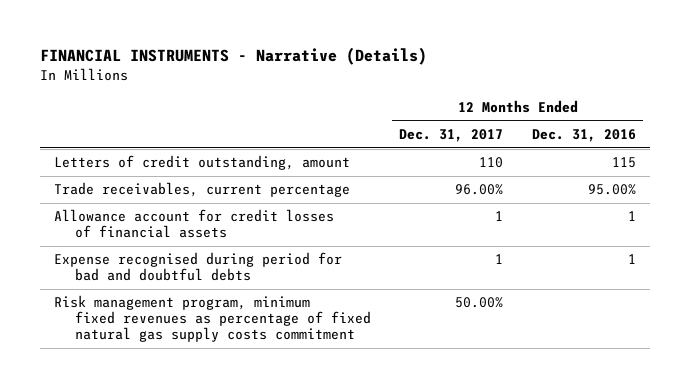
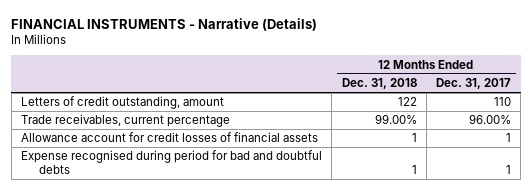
[531,129,636,143] Dec. 31, 2016 -> none
none -> [341,78,417,90] Dec. 31, 2018
[54,295,372,343] Risk management program, minimum fixed revenues as percentage of fixed natural gas supply costs commitment -> none

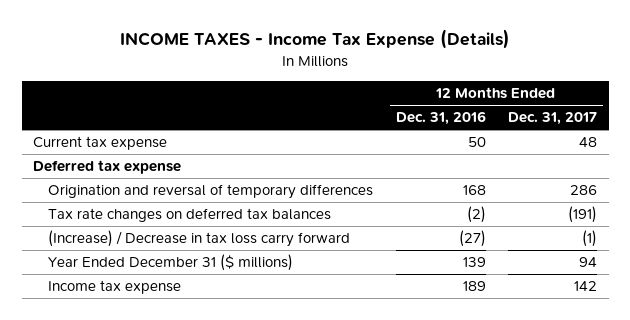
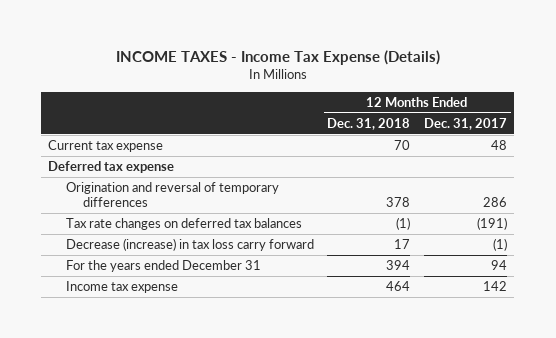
[395,111,486,126] Dec. 31, 2016 -> none
none -> [327,117,411,130] Dec. 31, 2018
[47,230,350,248] (Increase) / Decrease in tax loss carry forward -> [65,238,314,252] Decrease (increase) in tax loss carry forward
[47,254,293,272] Year Ended December 31 ($ millions) -> [65,260,261,273] For the years ended December 31

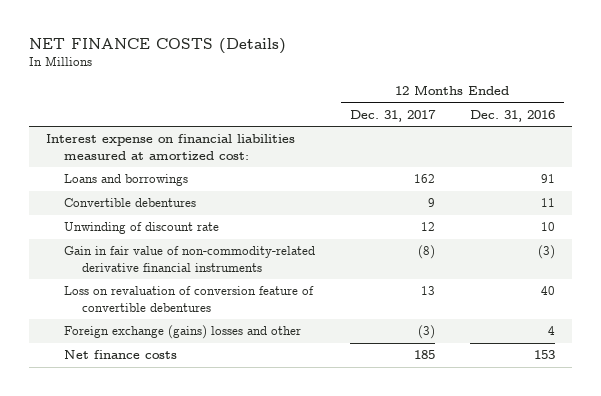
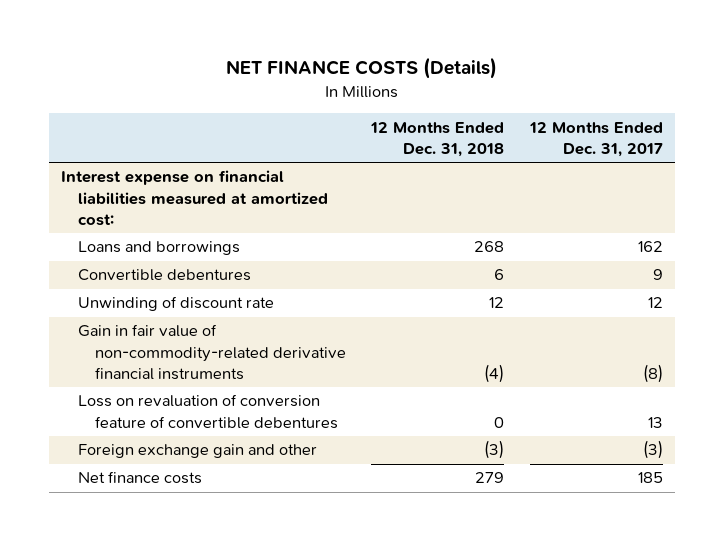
[469,110,555,123] Dec. 31, 2016 -> none
none -> [370,121,505,158] 12 Months Ended Dec. 31, 2018
[63,325,301,340] Foreign exchange (gains) losses and other -> [78,444,318,459] Foreign exchange gain and other

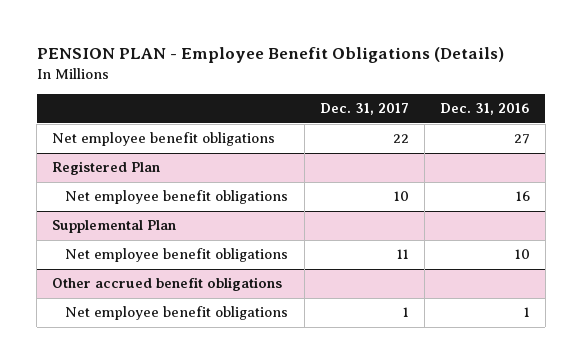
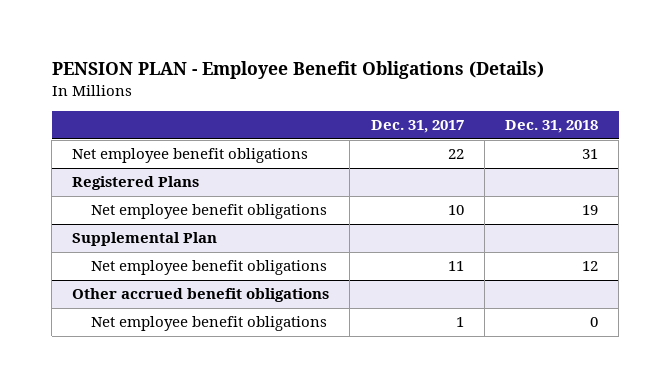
[439,103,530,116] Dec. 31, 2016 -> none
none -> [505,120,599,134] Dec. 31, 2018
[52,161,161,176] Registered Plan -> [72,176,200,191] Registered Plans

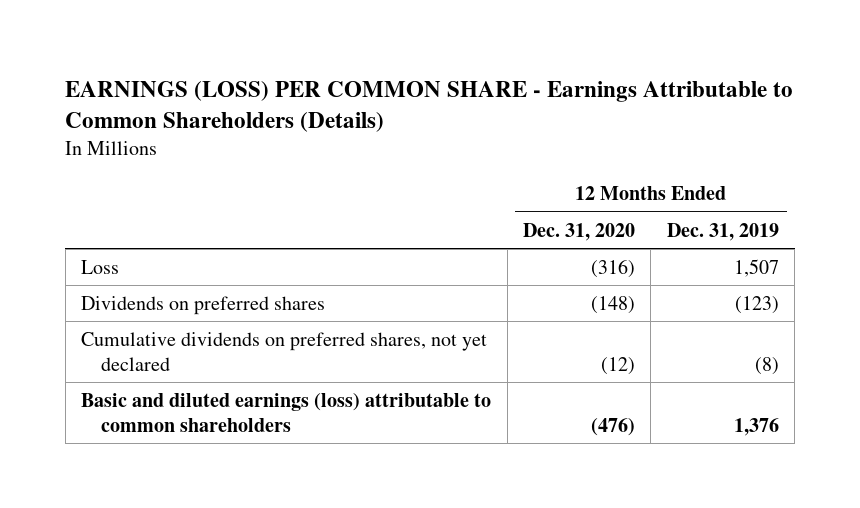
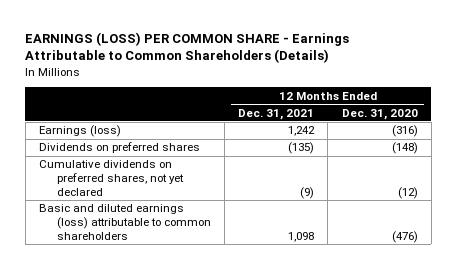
[666,222,779,241] Dec. 31, 2019 -> none
none -> [238,108,315,120] Dec. 31, 2021
[81,259,120,274] Loss -> [38,125,121,138] Earnings (loss)

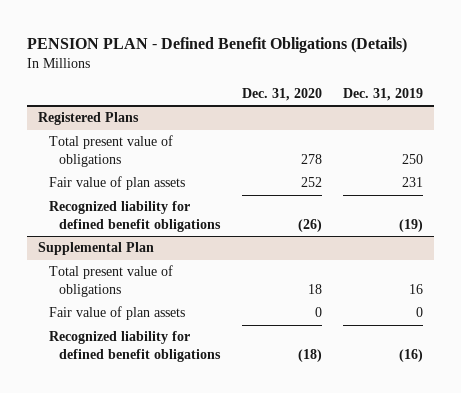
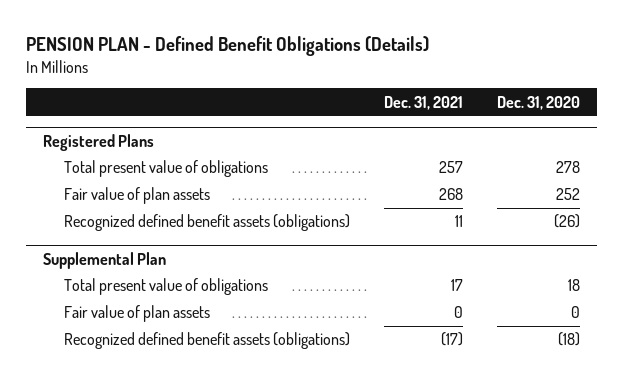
[343,88,424,102] Dec. 31, 2019 -> none
none -> [384,95,464,110] Dec. 31, 2021
[48,201,222,232] Recognized liability for defined benefit obligations -> [64,214,351,232] Recognized defined benefit assets (obligations)
[48,331,222,362] Recognized liability for defined benefit obligations -> [64,332,351,350] Recognized defined benefit assets (obligations)

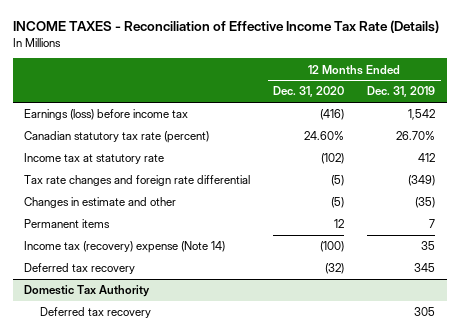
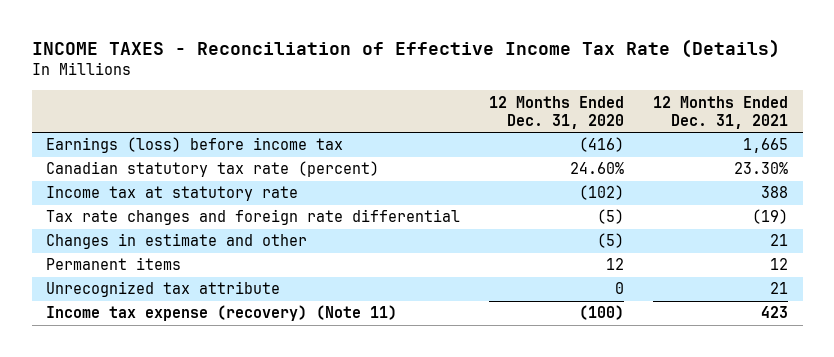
[367,86,436,98] Dec. 31, 2019 -> none
none -> [653,95,789,129] 12 Months Ended Dec. 31, 2021
[24,263,136,275] Deferred tax recovery -> none
[24,285,151,298] Domestic Tax Authority -> none
[39,307,151,319] Deferred tax recovery -> none
none -> [46,281,281,298] Unrecognized tax attribute
[24,241,226,254] Income tax (recovery) expense (Note 14) -> [46,305,398,322] Income tax expense (recovery) (Note 11)

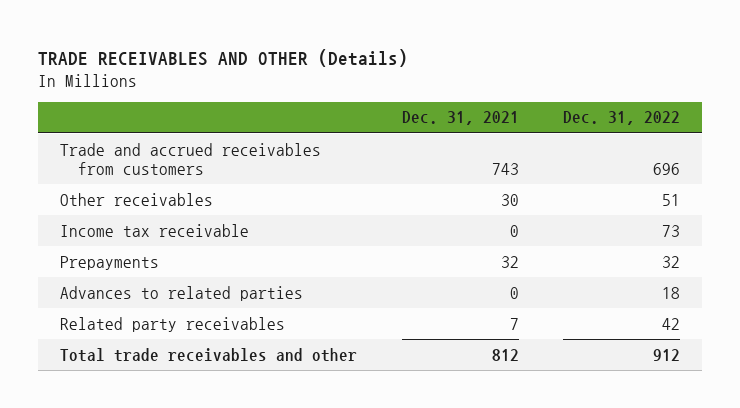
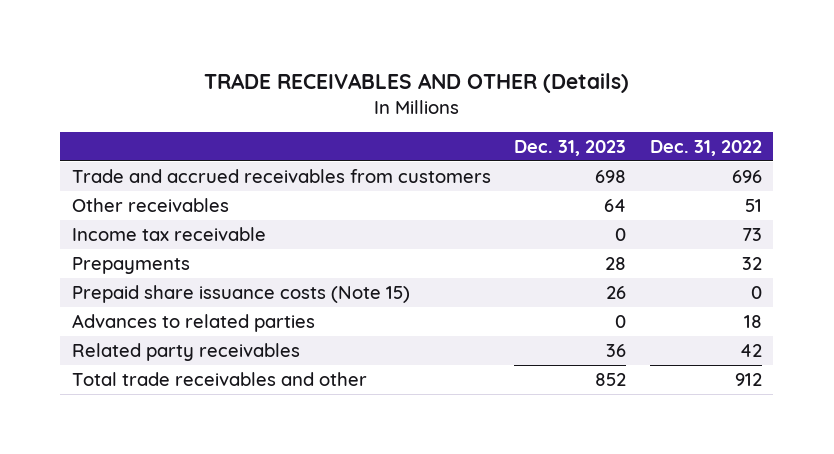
[401,111,519,126] Dec. 31, 2021 -> none
none -> [514,139,627,156] Dec. 31, 2023
none -> [72,284,411,303] Prepaid share issuance costs (Note 15)

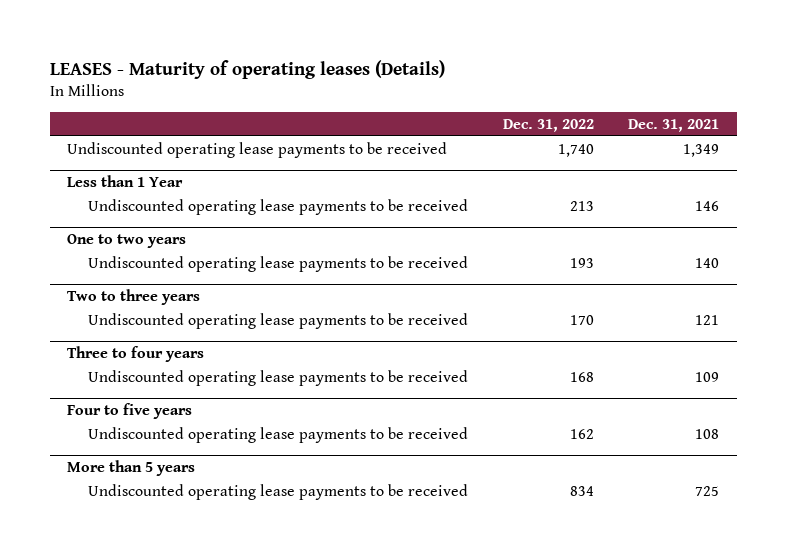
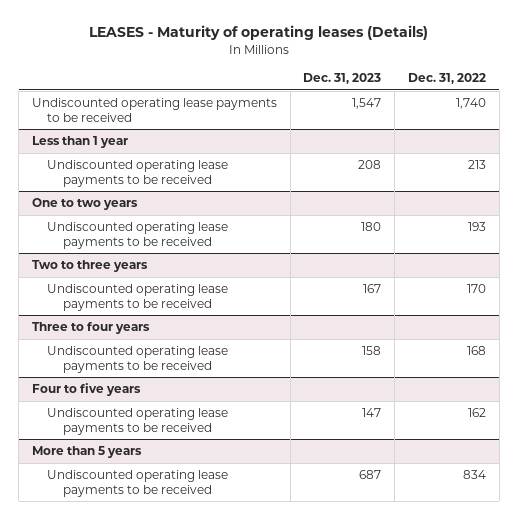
[628,118,720,132] Dec. 31, 2021 -> none
none -> [303,72,382,84] Dec. 31, 2023
[67,175,184,188] Less than 1 Year -> [31,136,128,149] Less than 1 year

